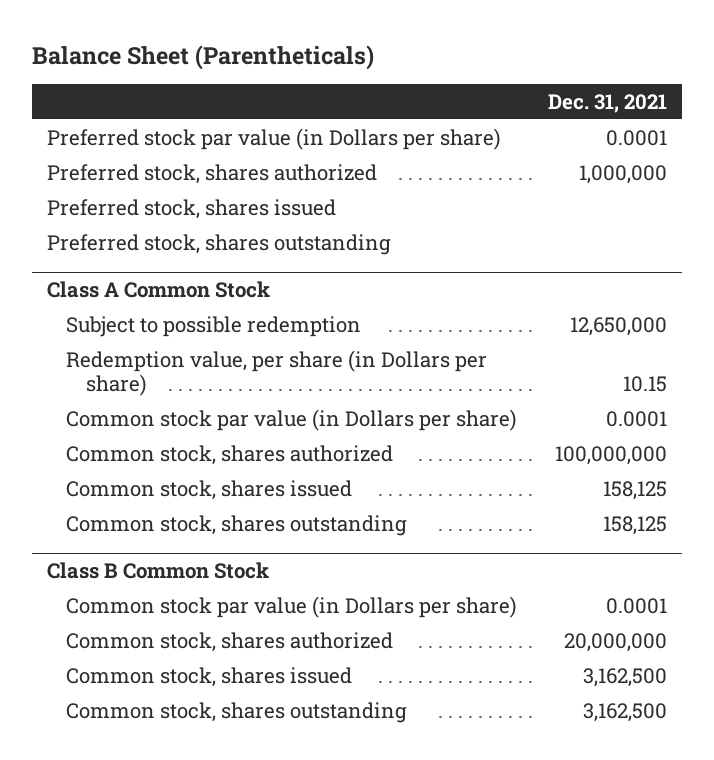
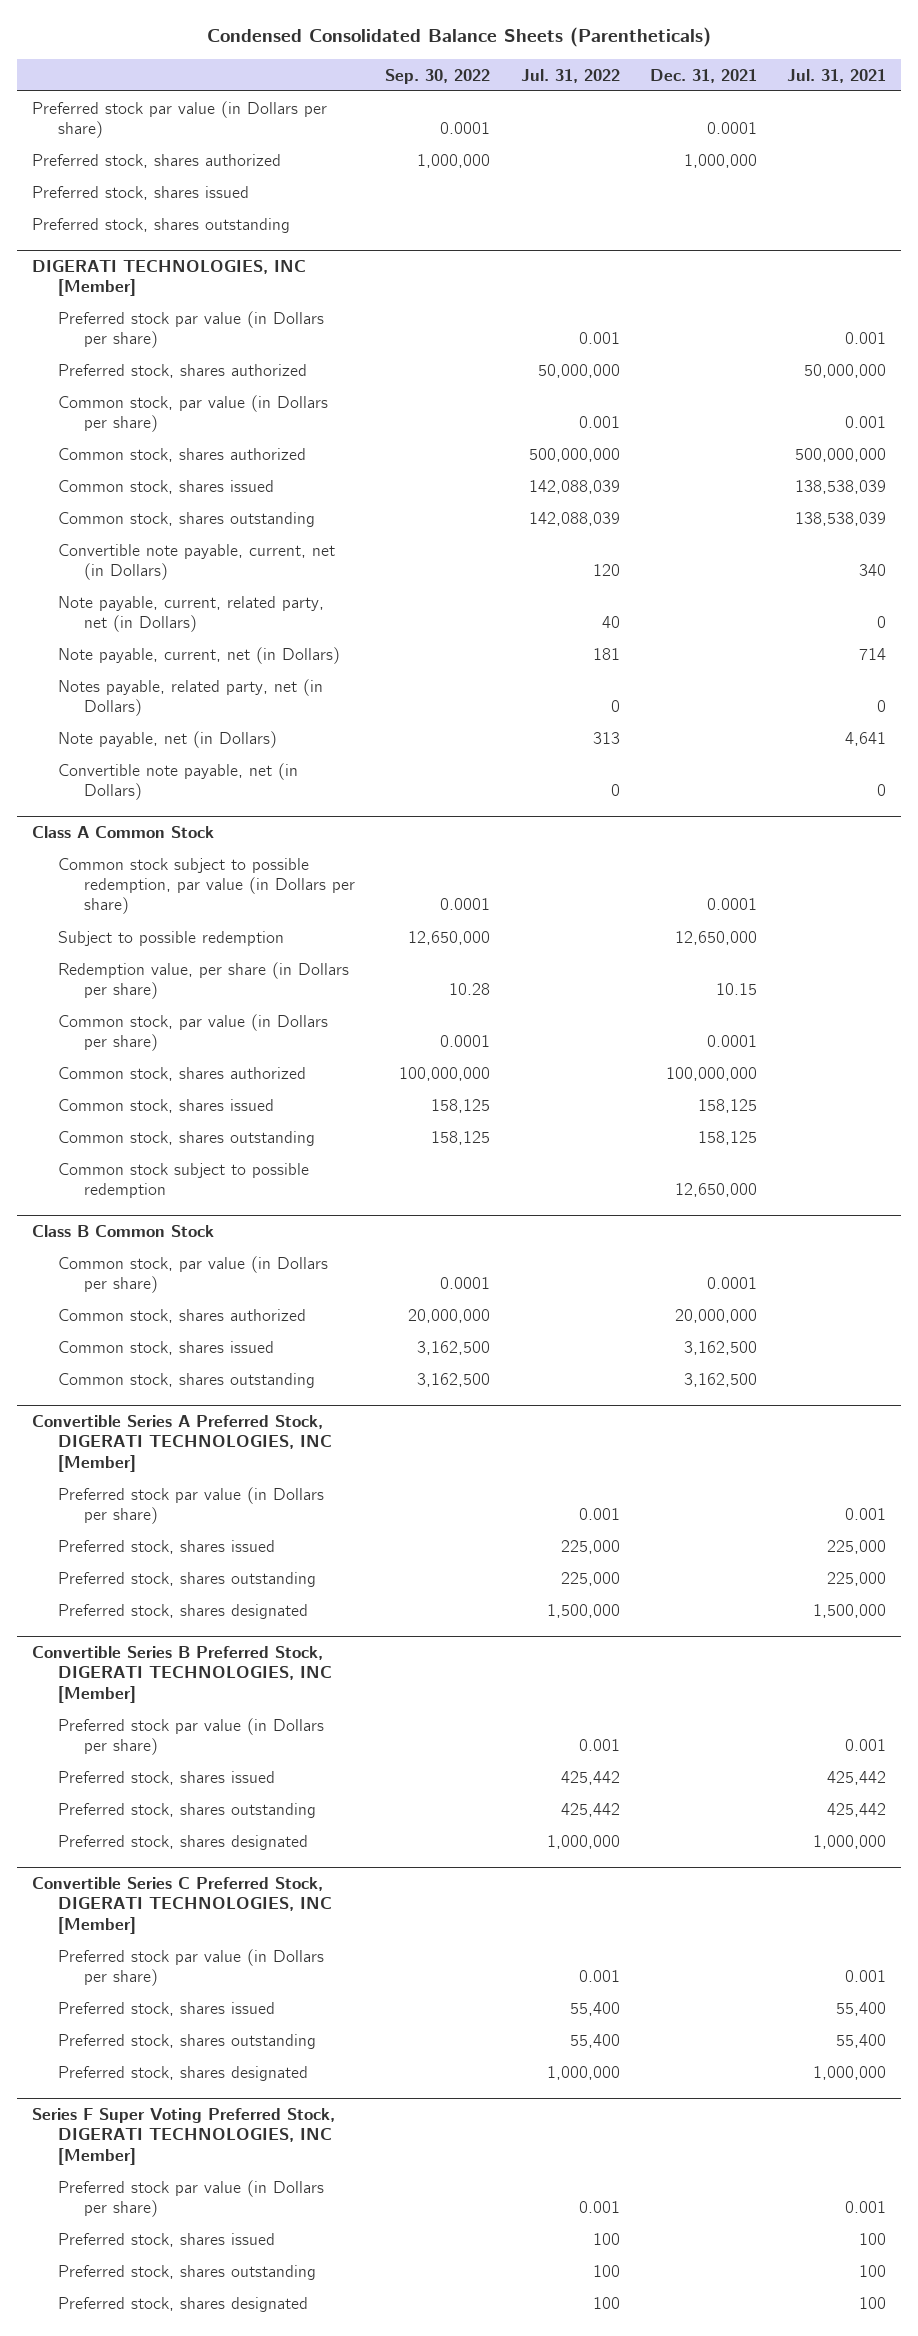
[31,44,374,70] Balance Sheet (Parentheticals) -> [206,27,711,48] Condensed Consolidated Balance Sheets (Parentheticals)
none -> [385,68,491,84] Sep. 30, 2022
none -> [520,68,620,83] Jul. 31, 2022
none -> [786,68,886,83] Jul. 31, 2021
none -> [31,259,306,297] DIGERATI TECHNOLOGIES, INC [Member]
none -> [57,310,324,349] Preferred stock par value (in Dollars per share)
none -> [57,363,307,378] Preferred stock, shares authorized
none -> [57,394,328,433] Common stock, par value (in Dollars per share)
none -> [57,447,306,462] Common stock, shares authorized
none -> [57,479,274,494] Common stock, shares issued
none -> [57,511,315,527] Common stock, shares outstanding
none -> [57,543,335,581] Convertible note payable, current, net (in Dollars)
none -> [57,595,324,633] Note payable, current, related party, net (in Dollars)
none -> [57,646,340,664] Note payable, current, net (in Dollars)
none -> [57,678,323,717] Notes payable, related party, net (in Dollars)
none -> [57,730,277,748] Note payable, net (in Dollars)
none -> [57,762,298,801] Convertible note payable, net (in Dollars)
none -> [57,857,356,915] Common stock subject to possible redemption, par value (in Dollars per share)
[66,408,518,431] Common stock par value (in Dollars per share) -> [57,1013,328,1052] Common stock, par value (in Dollars per share)
none -> [57,1162,309,1199] Common stock subject to possible redemption
[66,595,518,618] Common stock par value (in Dollars per share) -> [57,1255,328,1294] Common stock, par value (in Dollars per share)
none -> [31,1414,332,1472] Convertible Series A Preferred Stock, DIGERATI TECHNOLOGIES, INC [Member]
none -> [57,1486,324,1525] Preferred stock par value (in Dollars per share)
none -> [57,1539,275,1554] Preferred stock, shares issued
none -> [57,1571,316,1587] Preferred stock, shares outstanding
none -> [57,1603,308,1619] Preferred stock, shares designated
none -> [31,1645,332,1703] Convertible Series B Preferred Stock, DIGERATI TECHNOLOGIES, INC [Member]
none -> [57,1717,324,1756] Preferred stock par value (in Dollars per share)
none -> [57,1770,275,1785] Preferred stock, shares issued
none -> [57,1802,316,1818] Preferred stock, shares outstanding
none -> [57,1834,308,1850] Preferred stock, shares designated
none -> [31,1876,332,1934] Convertible Series C Preferred Stock, DIGERATI TECHNOLOGIES, INC [Member]
none -> [57,1948,324,1987] Preferred stock par value (in Dollars per share)
none -> [57,2001,275,2016] Preferred stock, shares issued
none -> [57,2033,316,2049] Preferred stock, shares outstanding
none -> [57,2065,308,2081] Preferred stock, shares designated
none -> [31,2107,335,2165] Series F Super Voting Preferred Stock, DIGERATI TECHNOLOGIES, INC [Member]
none -> [57,2179,324,2218] Preferred stock par value (in Dollars per share)
none -> [57,2232,275,2247] Preferred stock, shares issued
none -> [57,2264,316,2280] Preferred stock, shares outstanding
none -> [57,2296,308,2312] Preferred stock, shares designated

